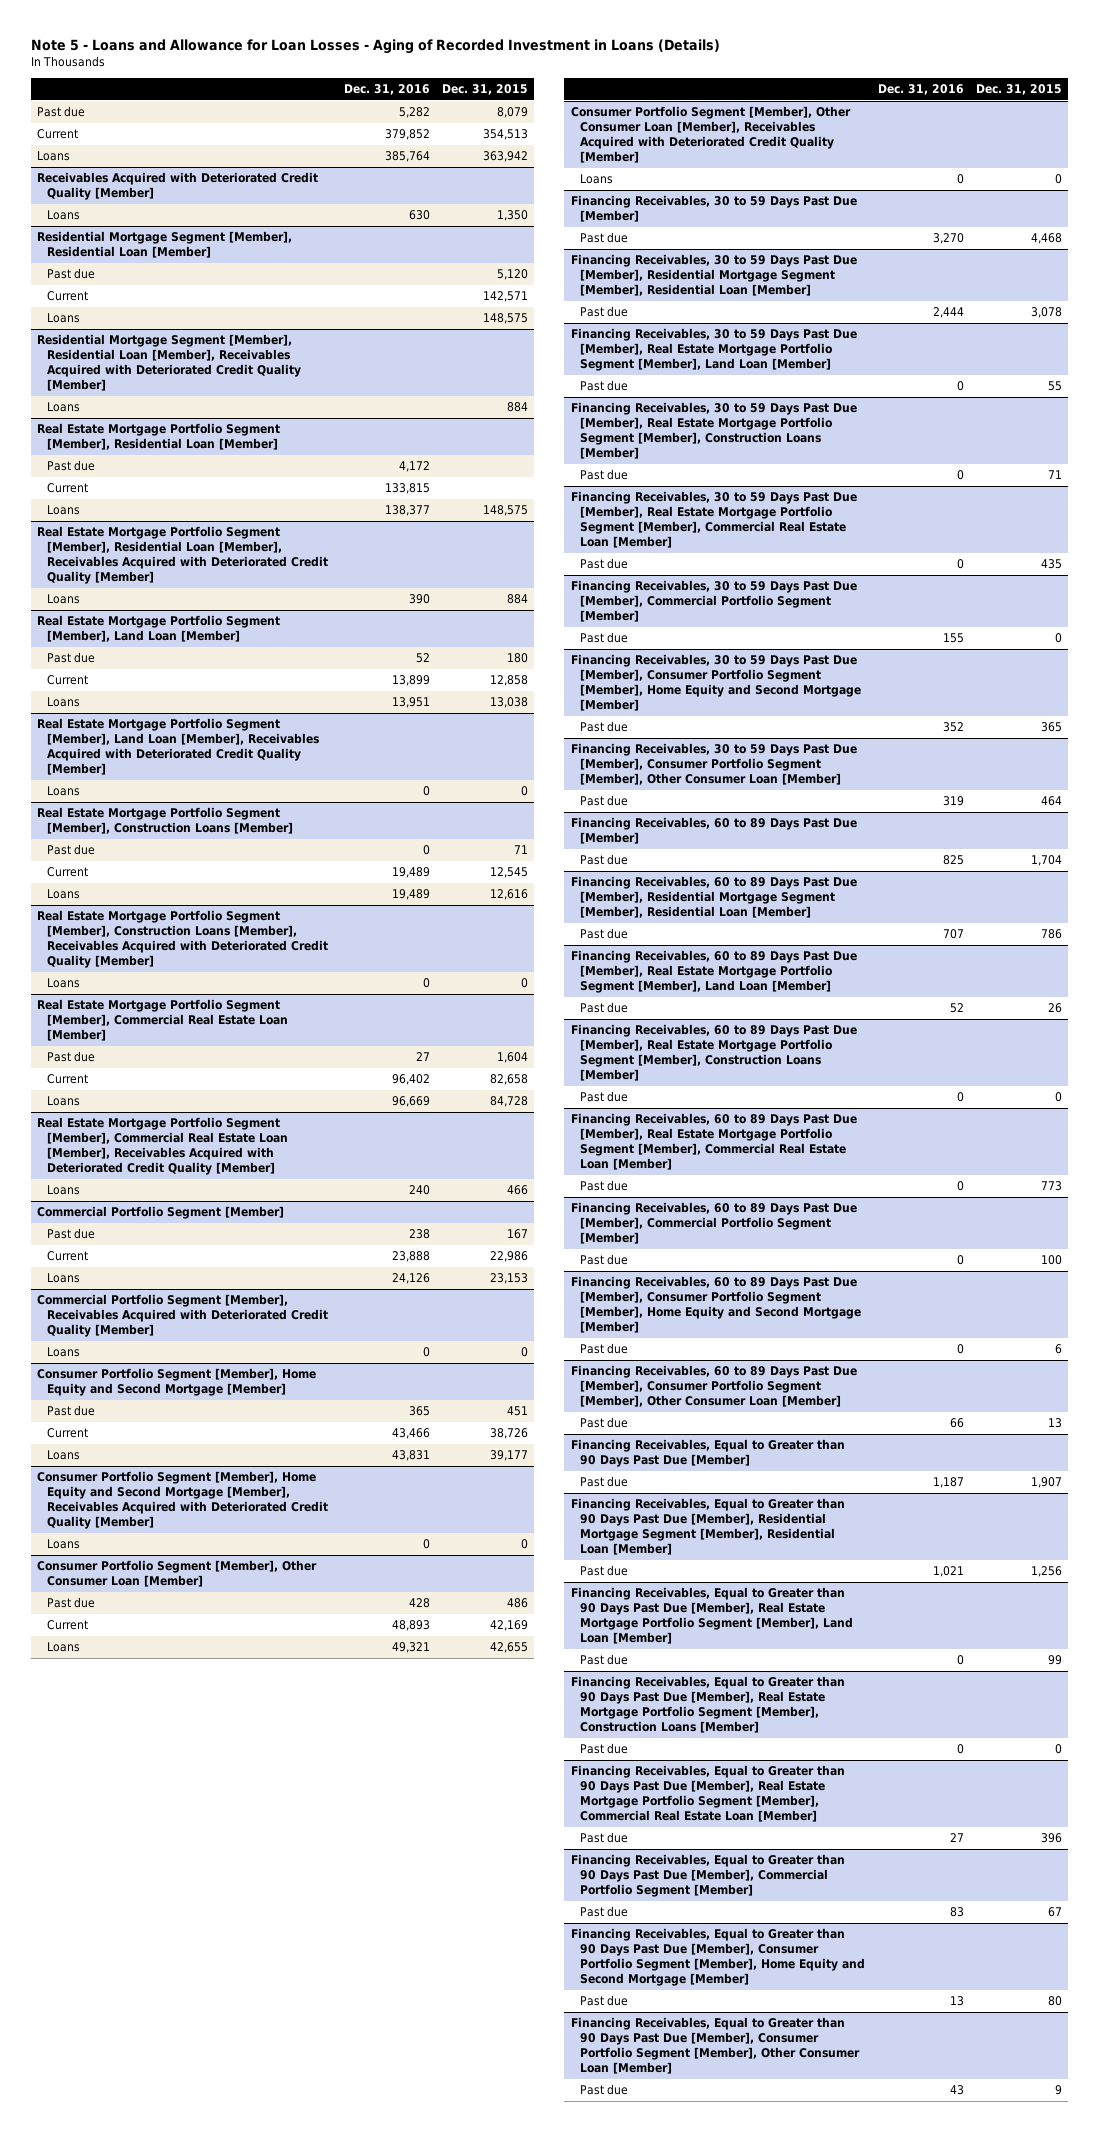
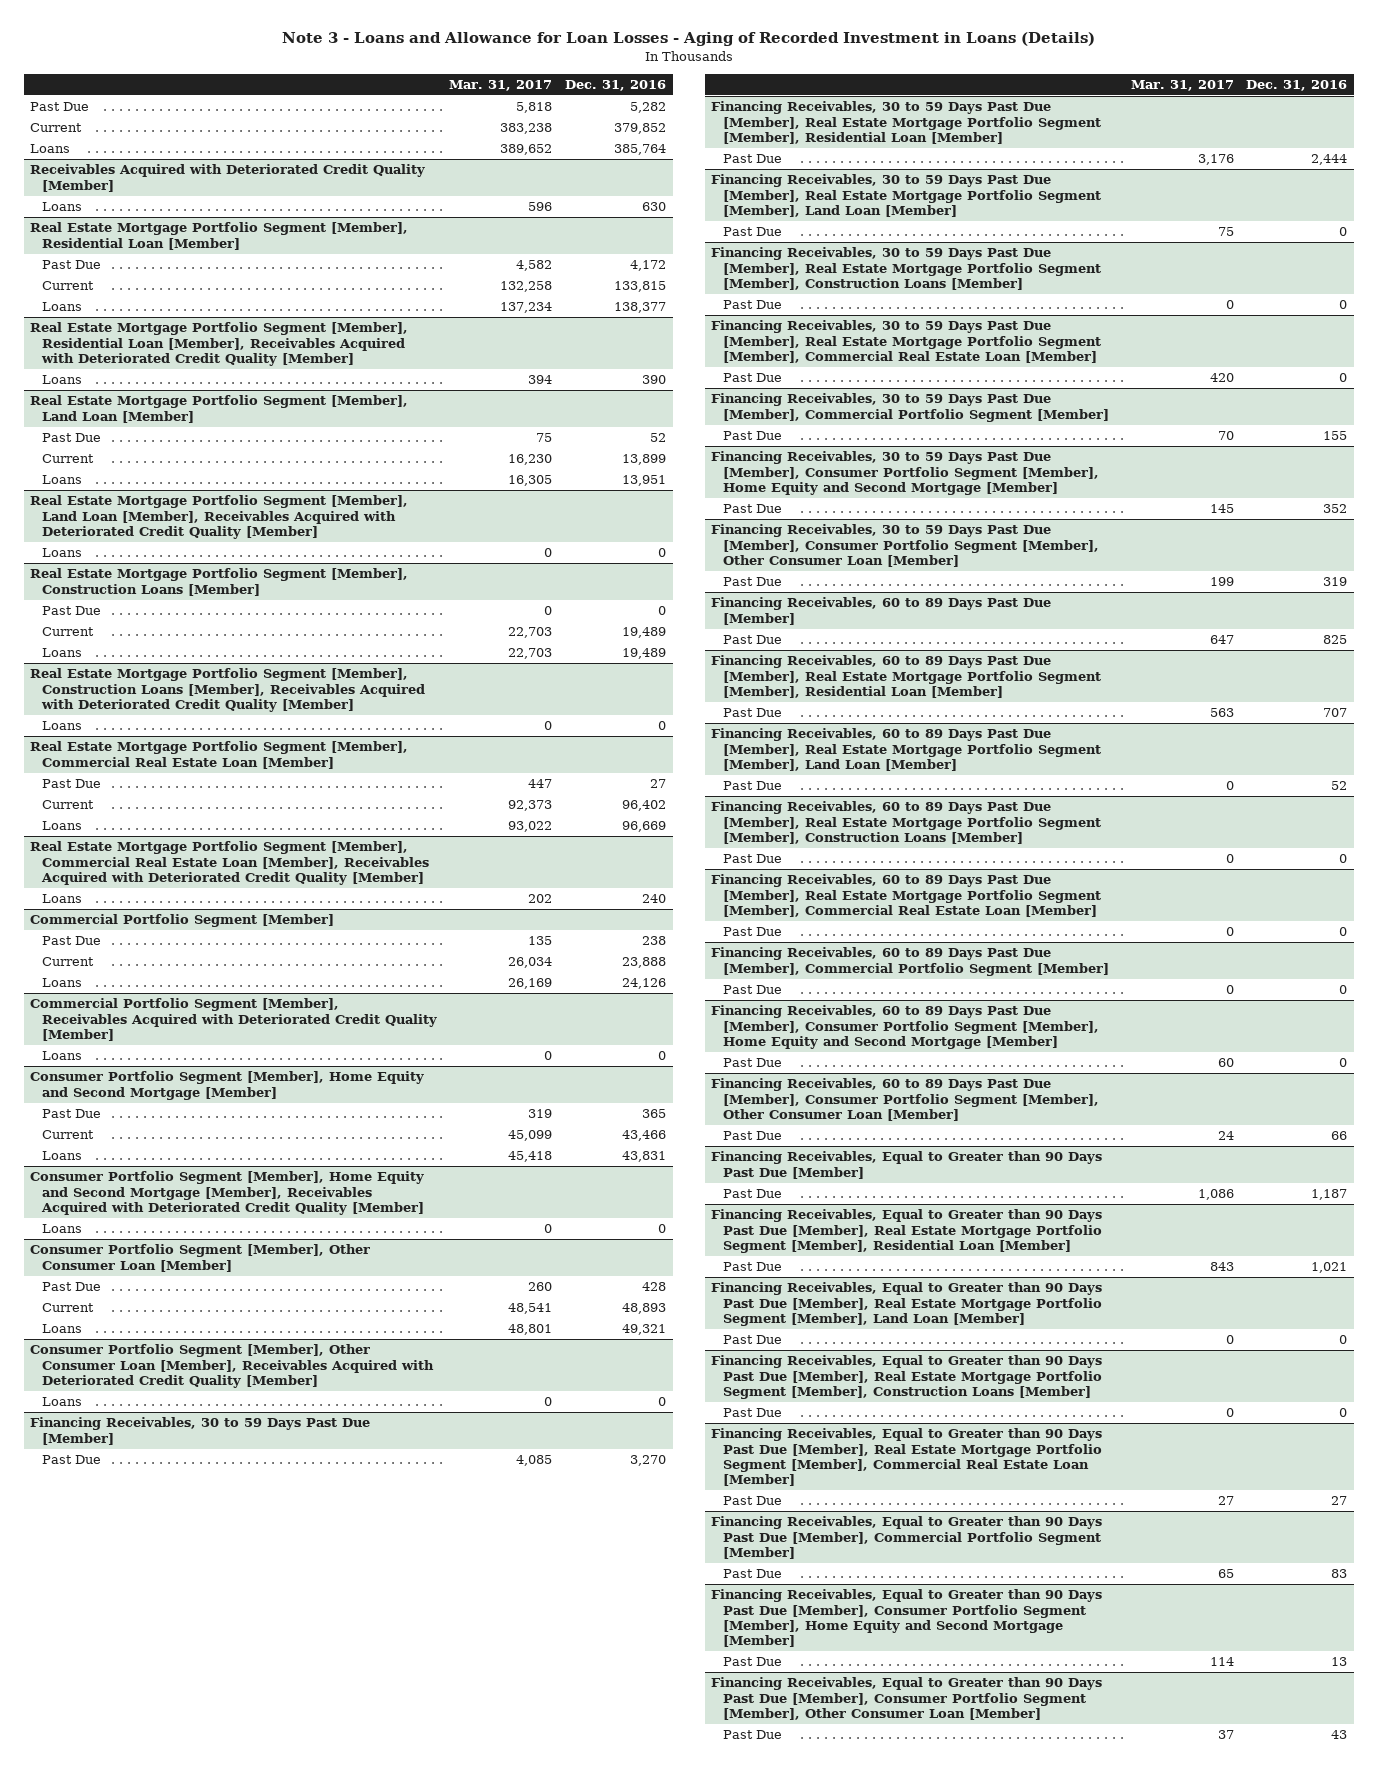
[30,38,720,54] Note 5 - Loans and Allowance for Loan Losses - Aging of Recorded Investment in Loans (Details) -> [281,32,1095,47] Note 3 - Loans and Allowance for Loan Losses - Aging of Recorded Investment in Loans (Details)
[442,84,529,96] Dec. 31, 2015 -> none
none -> [449,79,553,91] Mar. 31, 2017
[37,106,86,118] Past due -> [30,102,90,112] Past Due
[37,231,293,259] Residential Mortgage Segment [Member], Residential Loan [Member] -> none
[46,268,95,280] Past due -> none
[46,291,88,302] Current -> none
[46,313,80,324] Loans -> none
[37,334,301,392] Residential Mortgage Segment [Member], Residential Loan [Member], Receivables Acquired with Deteriorated Credit Quality [Member] -> none
[46,402,80,413] Loans -> none
[46,460,95,472] Past due -> [41,260,101,270] Past Due
[46,652,95,664] Past due -> [41,433,101,443] Past Due
[46,844,95,856] Past due -> [41,606,101,616] Past Due
[46,1051,95,1063] Past due -> [41,779,101,789] Past Due
[46,1228,95,1240] Past due -> [41,936,101,946] Past Due
[46,1405,95,1417] Past due -> [41,1109,101,1119] Past Due
[46,1597,95,1609] Past due -> [41,1282,101,1292] Past Due
[580,232,629,244] Past due -> [41,1455,101,1465] Past Due
[570,254,857,297] Financing Receivables, 30 to 59 Days Past Due [Member], Residential Mortgage Segment [Member], Residential Loan [Member] -> [711,101,1101,144] Financing Receivables, 30 to 59 Days Past Due [Member], Real Estate Mortgage Portfolio Segment [Member], Residential Loan [Member]
[580,306,629,318] Past due -> [722,154,782,164] Past Due
[580,380,629,392] Past due -> [722,227,782,237] Past Due
[580,469,629,481] Past due -> [722,300,782,310] Past Due
[580,558,629,570] Past due -> [722,373,782,383] Past Due
[580,632,629,644] Past due -> [722,431,782,441] Past Due
[580,721,629,733] Past due -> [722,504,782,514] Past Due
[580,795,629,807] Past due -> [722,577,782,587] Past Due
[580,854,629,866] Past due -> [722,635,782,645] Past Due
[570,876,857,919] Financing Receivables, 60 to 89 Days Past Due [Member], Residential Mortgage Segment [Member], Residential Loan [Member] -> [711,655,1101,698] Financing Receivables, 60 to 89 Days Past Due [Member], Real Estate Mortgage Portfolio Segment [Member], Residential Loan [Member]
[580,928,629,940] Past due -> [722,708,782,718] Past Due
[580,1002,629,1014] Past due -> [722,781,782,791] Past Due
[580,1091,629,1103] Past due -> [722,854,782,864] Past Due
[580,1180,629,1192] Past due -> [722,927,782,937] Past Due
[580,1254,629,1266] Past due -> [722,985,782,995] Past Due
[580,1343,629,1355] Past due -> [722,1058,782,1068] Past Due
[580,1417,629,1429] Past due -> [722,1131,782,1141] Past Due
[580,1476,629,1488] Past due -> [722,1189,782,1199] Past Due
[570,1498,845,1556] Financing Receivables, Equal to Greater than 90 Days Past Due [Member], Residential Mortgage Segment [Member], Residential Loan [Member] -> [711,1209,1103,1253] Financing Receivables, Equal to Greater than 90 Days Past Due [Member], Real Estate Mortgage Portfolio Segment [Member], Residential Loan [Member]
[580,1565,629,1577] Past due -> [722,1262,782,1272] Past Due
[580,1654,629,1666] Past due -> [722,1335,782,1345] Past Due
[580,1743,629,1755] Past due -> [722,1408,782,1418] Past Due
[580,1832,629,1844] Past due -> [722,1496,782,1506] Past Due
[580,1906,629,1918] Past due -> [722,1569,782,1579] Past Due
[580,1995,629,2007] Past due -> [722,1657,782,1667] Past Due
[580,2084,629,2096] Past due -> [722,1730,782,1740] Past Due

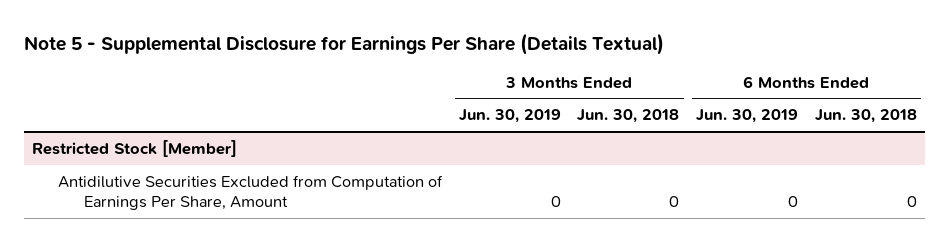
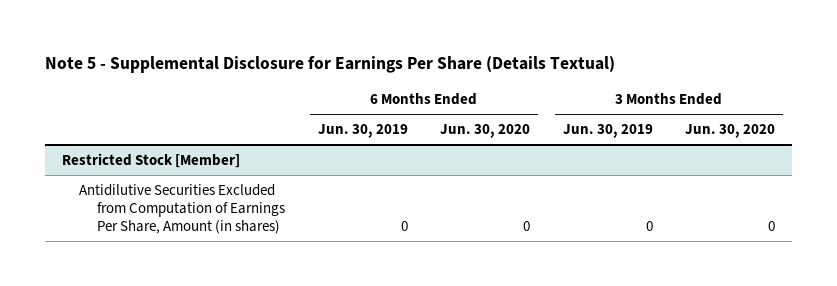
[577,109,680,124] Jun. 30, 2018 -> none
[814,109,917,124] Jun. 30, 2018 -> none
none -> [440,124,531,139] Jun. 30, 2020
none -> [685,124,776,139] Jun. 30, 2020
[58,174,444,211] Antidilutive Securities Excluded from Computation of Earnings Per Share, Amount -> [79,184,286,235] Antidilutive Securities Excluded from Computation of Earnings Per Share, Amount (in shares)

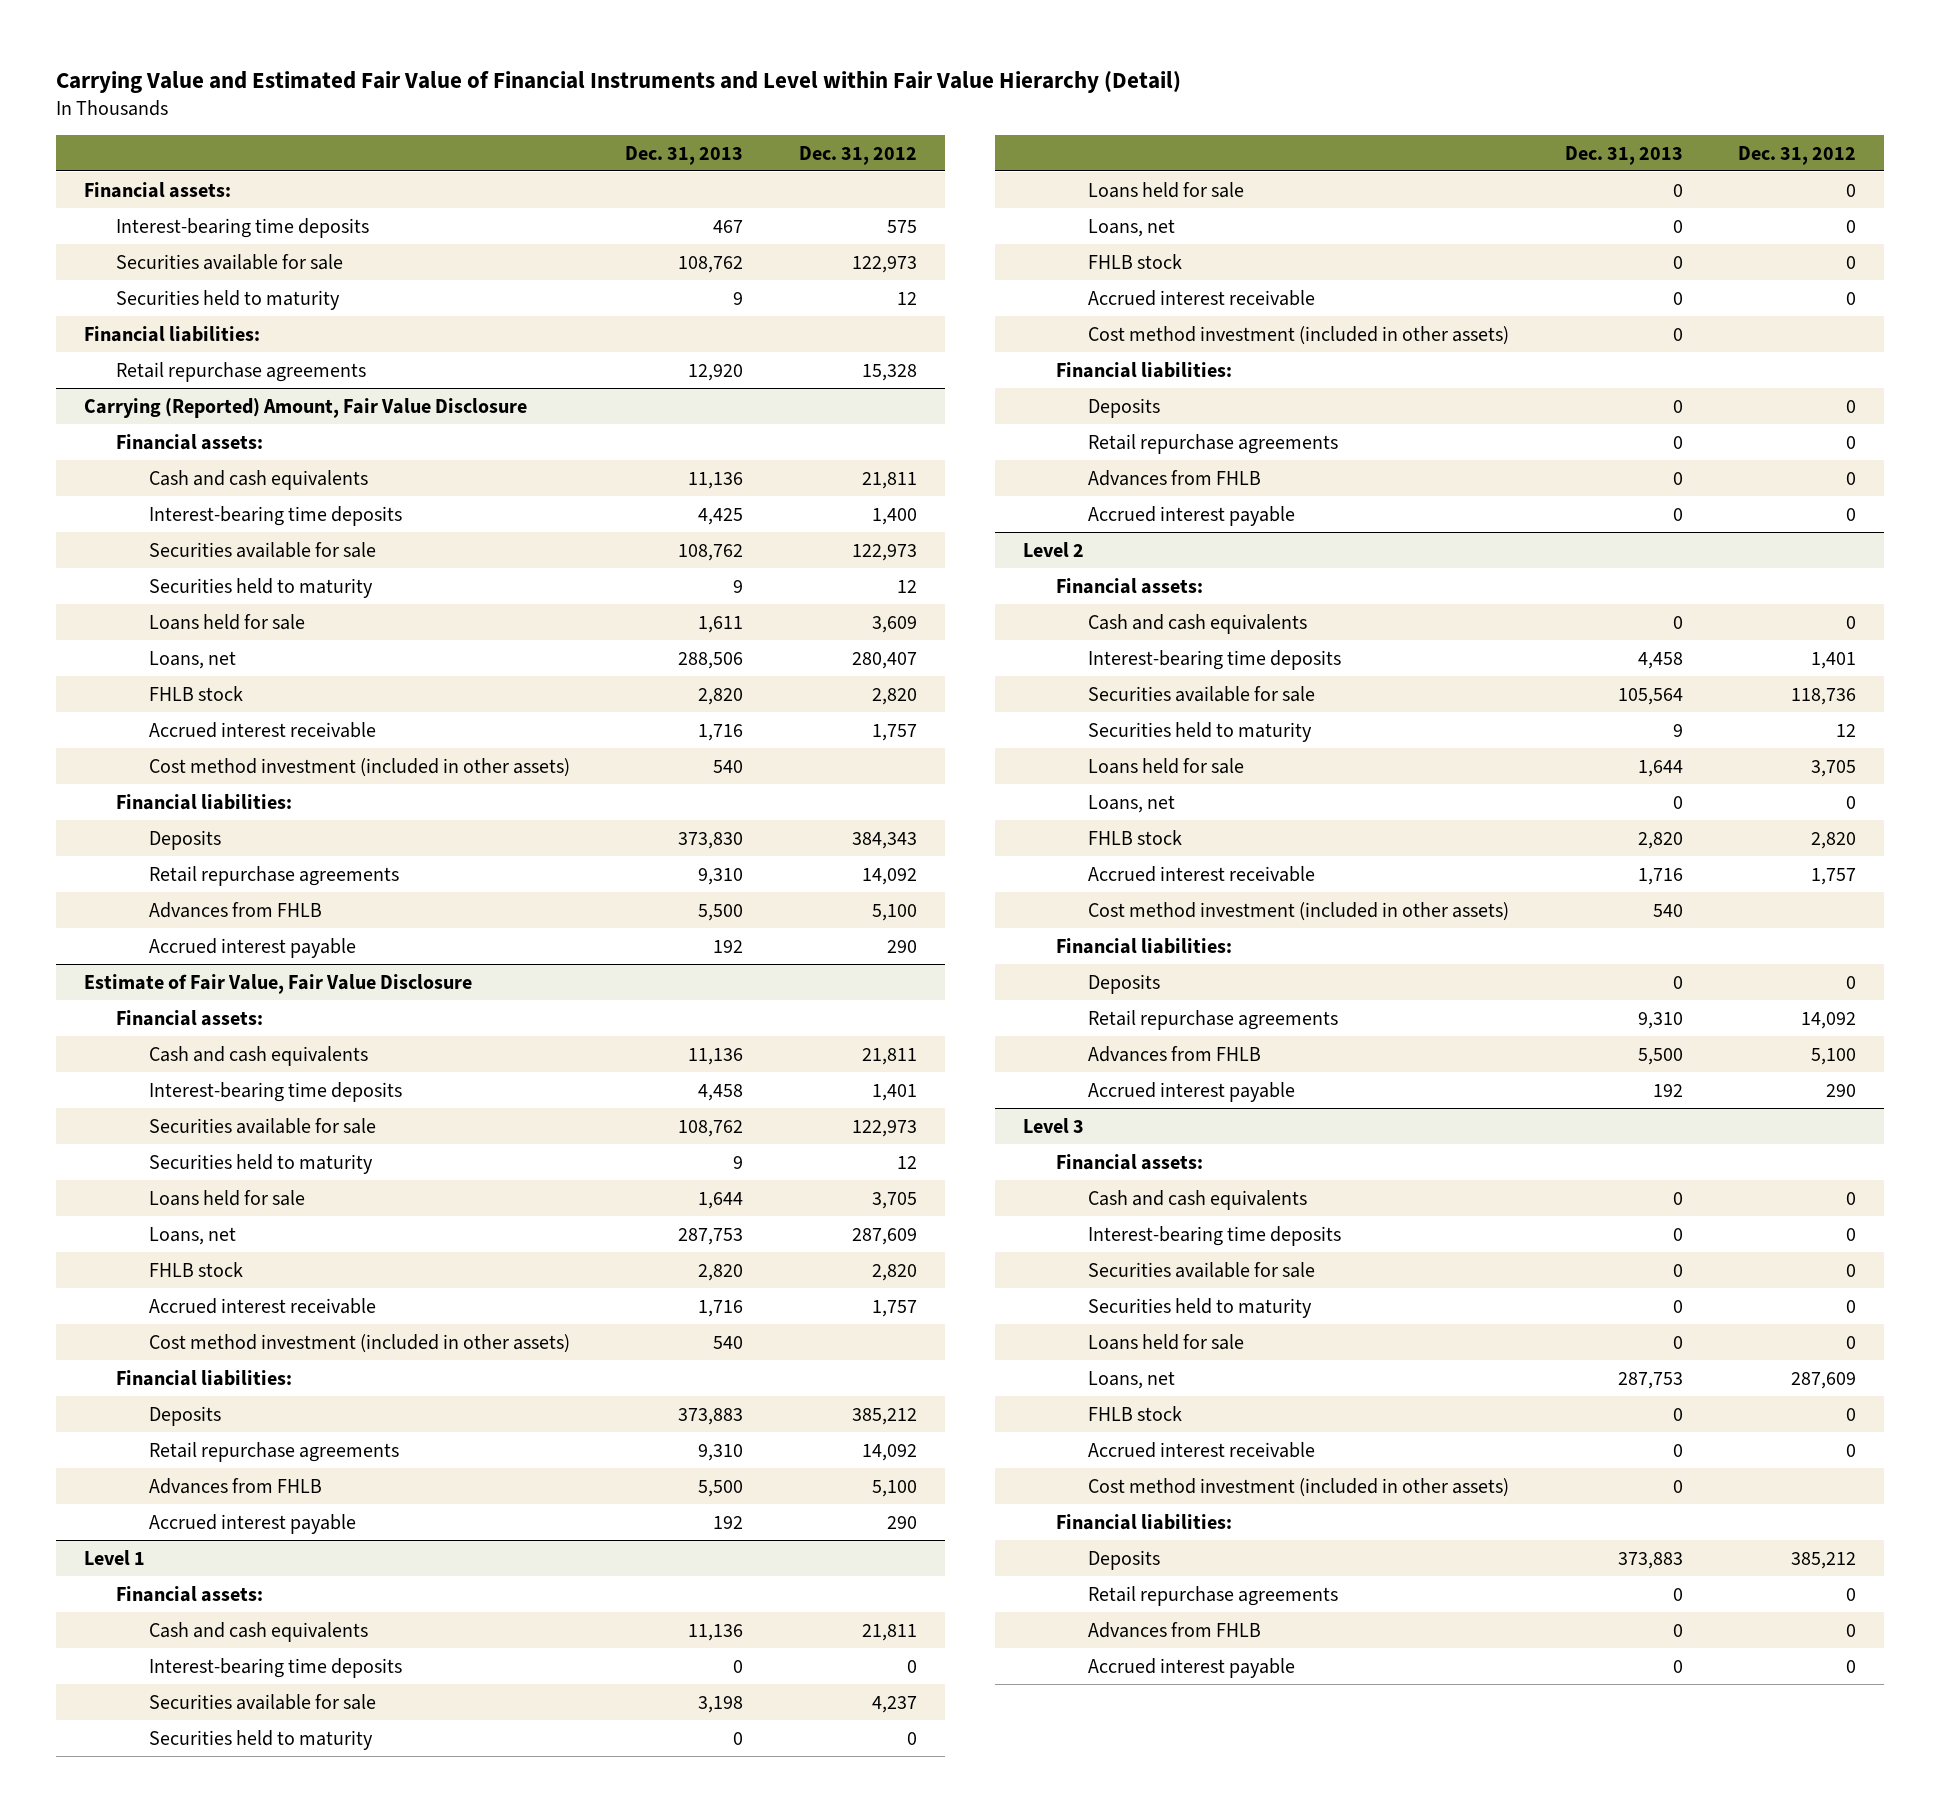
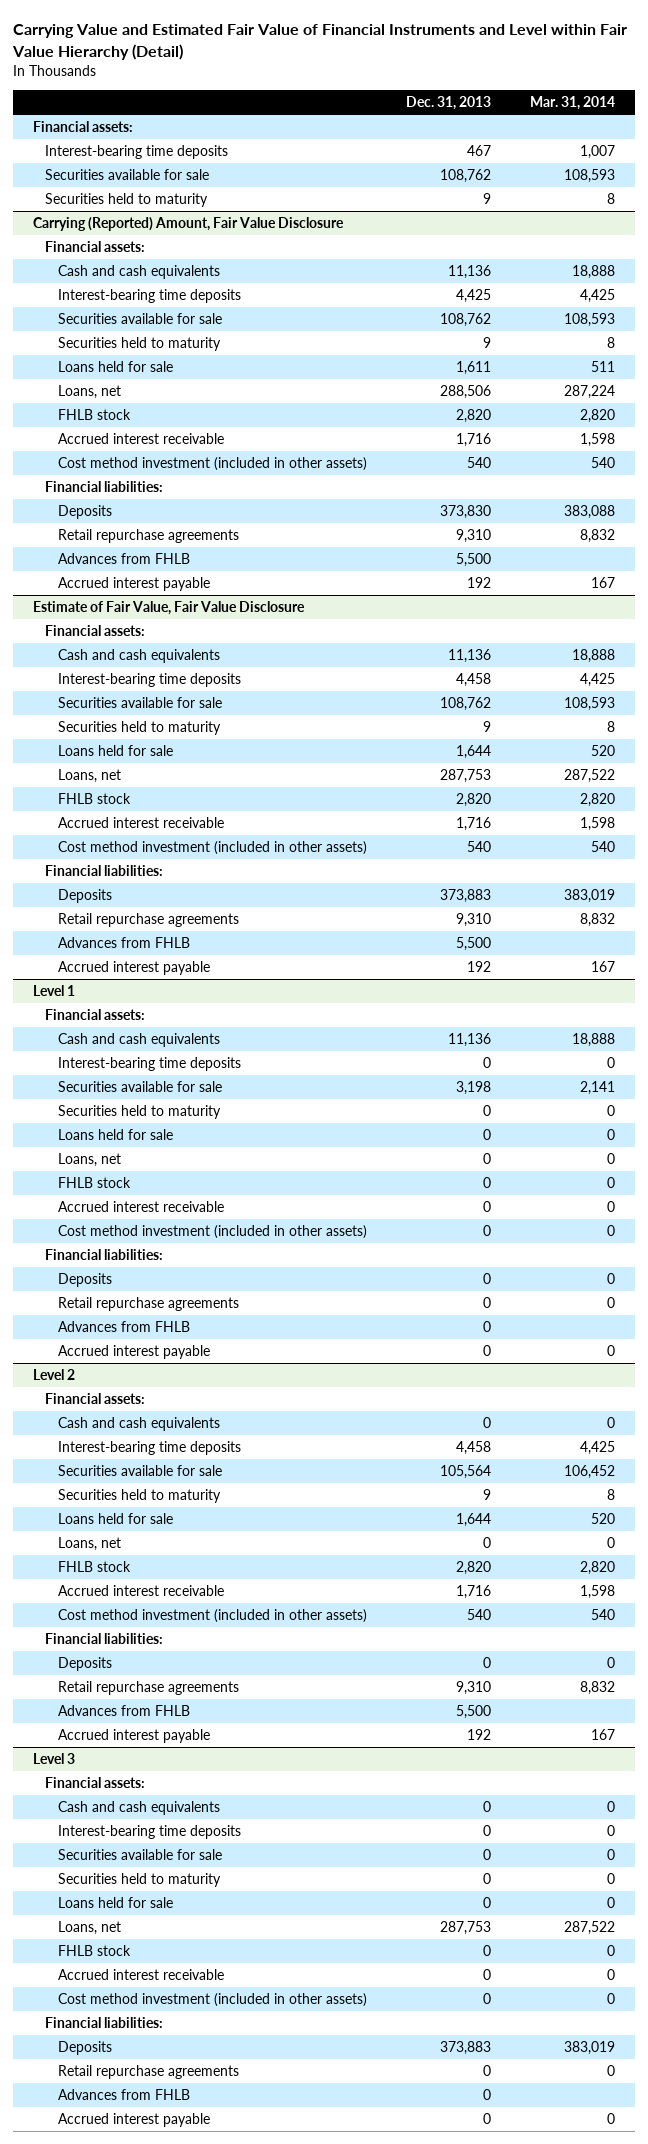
[799,145,918,165] Dec. 31, 2012 -> none
none -> [530,96,616,111] Mar. 31, 2014
[84,325,261,342] Financial liabilities: -> none
[116,361,367,382] Retail repurchase agreements -> none

